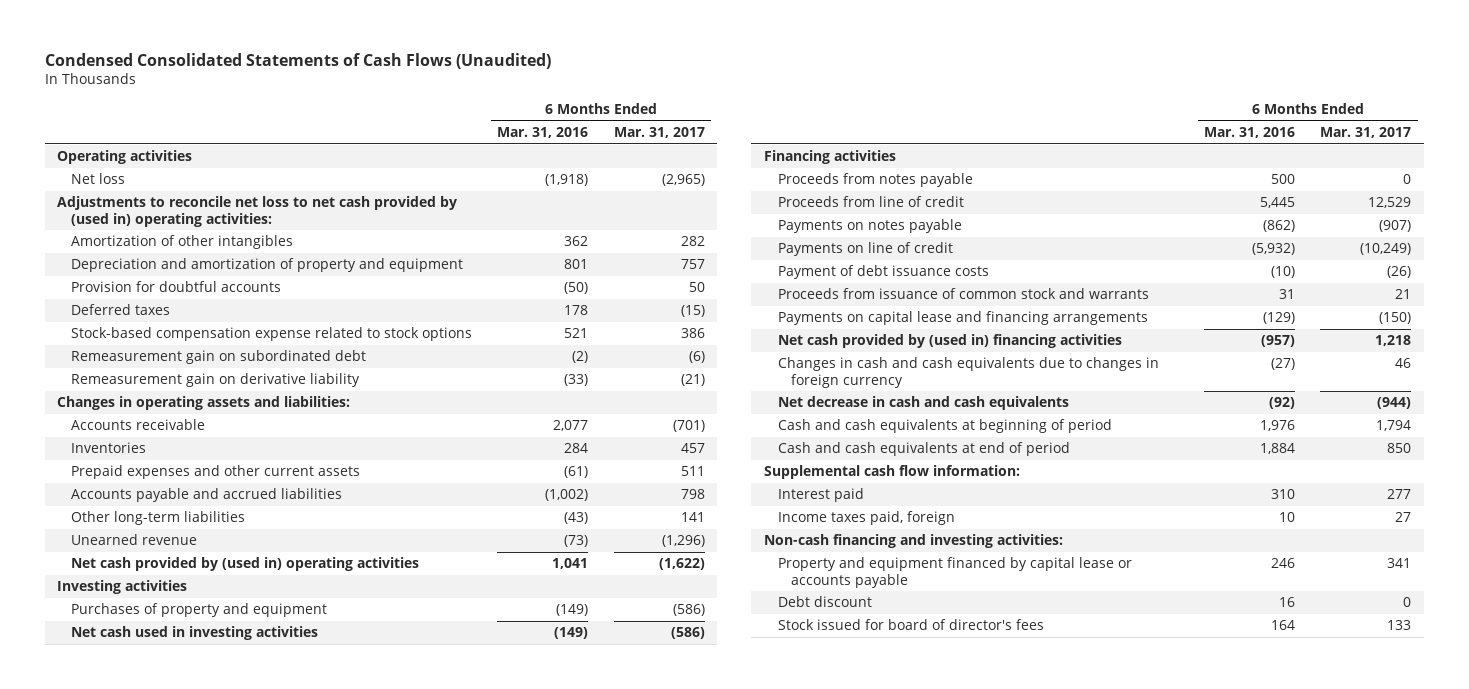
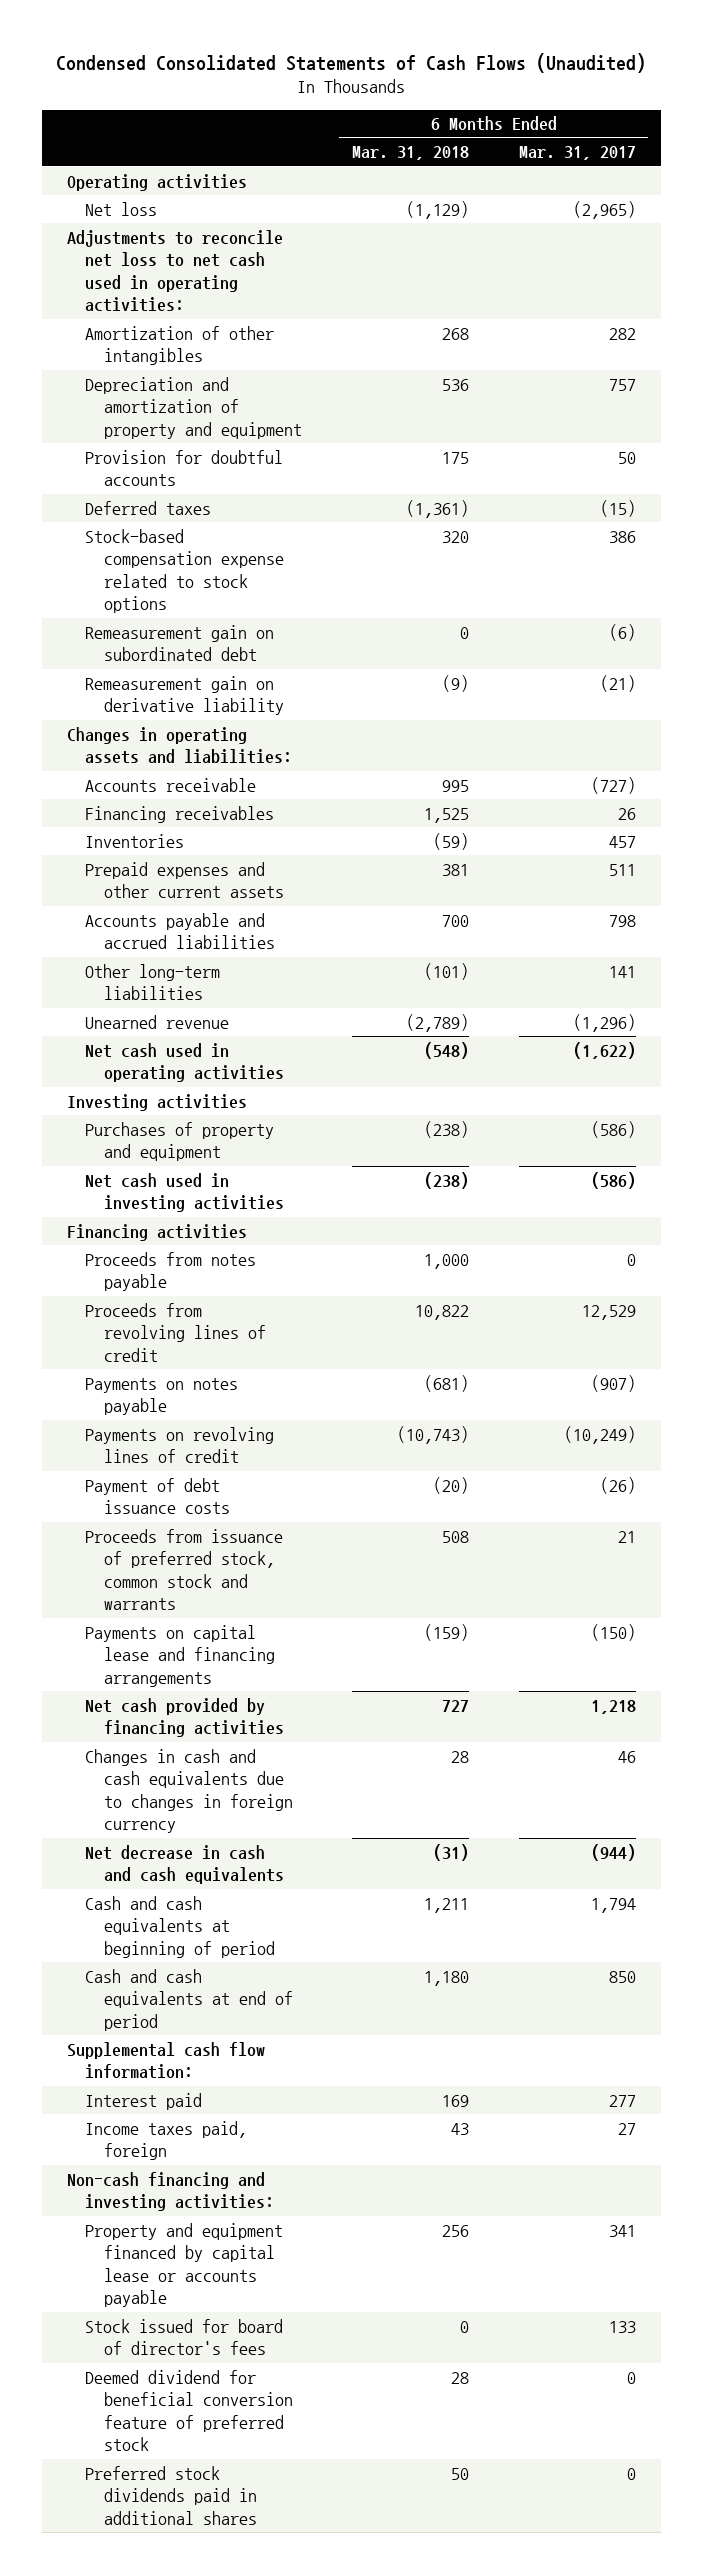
[497,127,589,139] Mar. 31, 2016 -> none
none -> [351,146,469,161] Mar. 31, 2018
[57,196,458,227] Adjustments to reconcile net loss to net cash provided by (used in) operating activities: -> [66,229,283,313] Adjustments to reconcile net loss to net cash used in operating activities:
[672,420,705,433] (701) -> [590,776,636,794] (727)
none -> [85,805,275,823] Financing receivables
[70,557,419,572] Net cash provided by (used in) operating activities -> [85,1042,284,1083] Net cash used in operating activities
[777,196,964,208] Proceeds from line of credit -> [85,1302,266,1362] Proceeds from revolving lines of credit
[777,242,953,257] Payments on line of credit -> [85,1426,275,1464] Payments on revolving lines of credit
[777,288,1149,300] Proceeds from issuance of common stock and warrants -> [85,1528,284,1611] Proceeds from issuance of preferred stock, common stock and warrants
[777,334,1122,349] Net cash provided by (used in) financing activities -> [85,1697,284,1738] Net cash provided by financing activities
[777,596,872,608] Debt discount -> none
none -> [85,2369,293,2452] Deemed dividend for beneficial conversion feature of preferred stock
none -> [85,2465,257,2525] Preferred stock dividends paid in additional shares

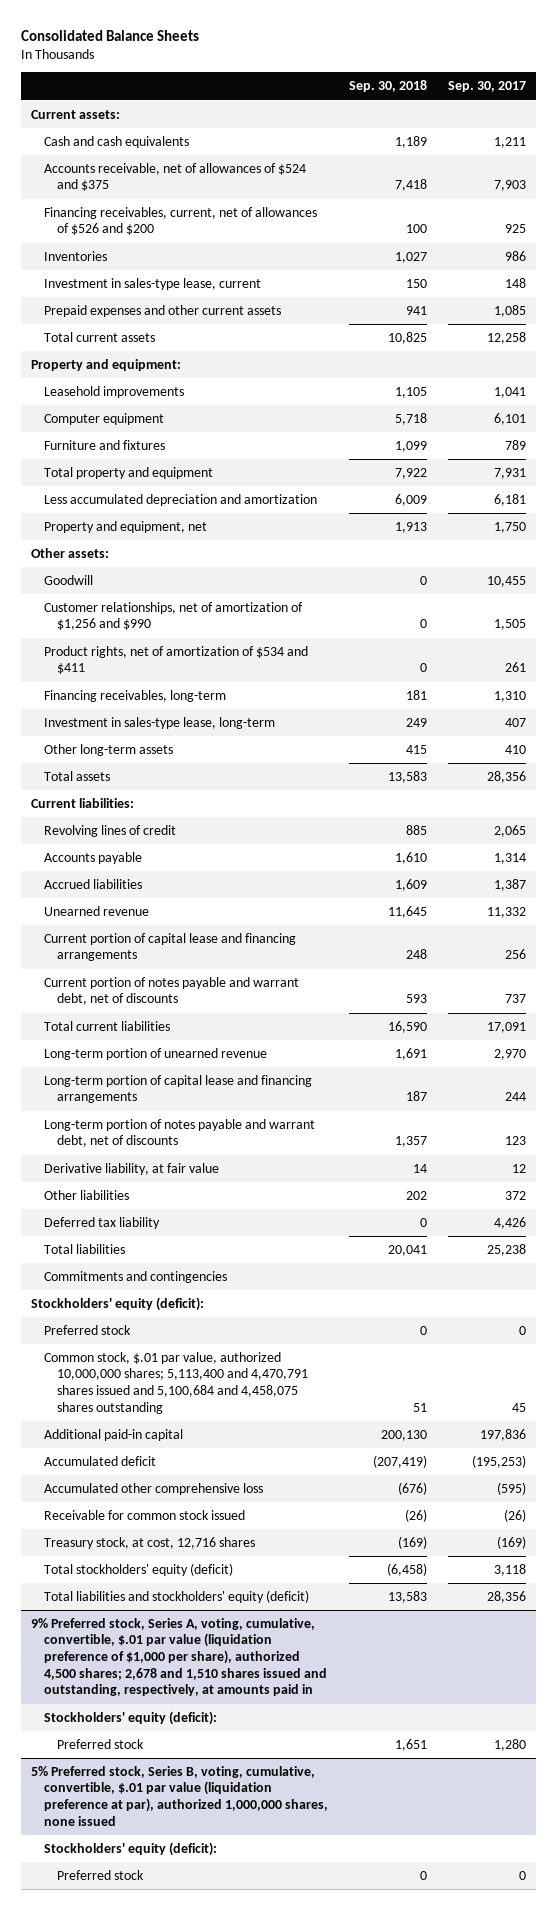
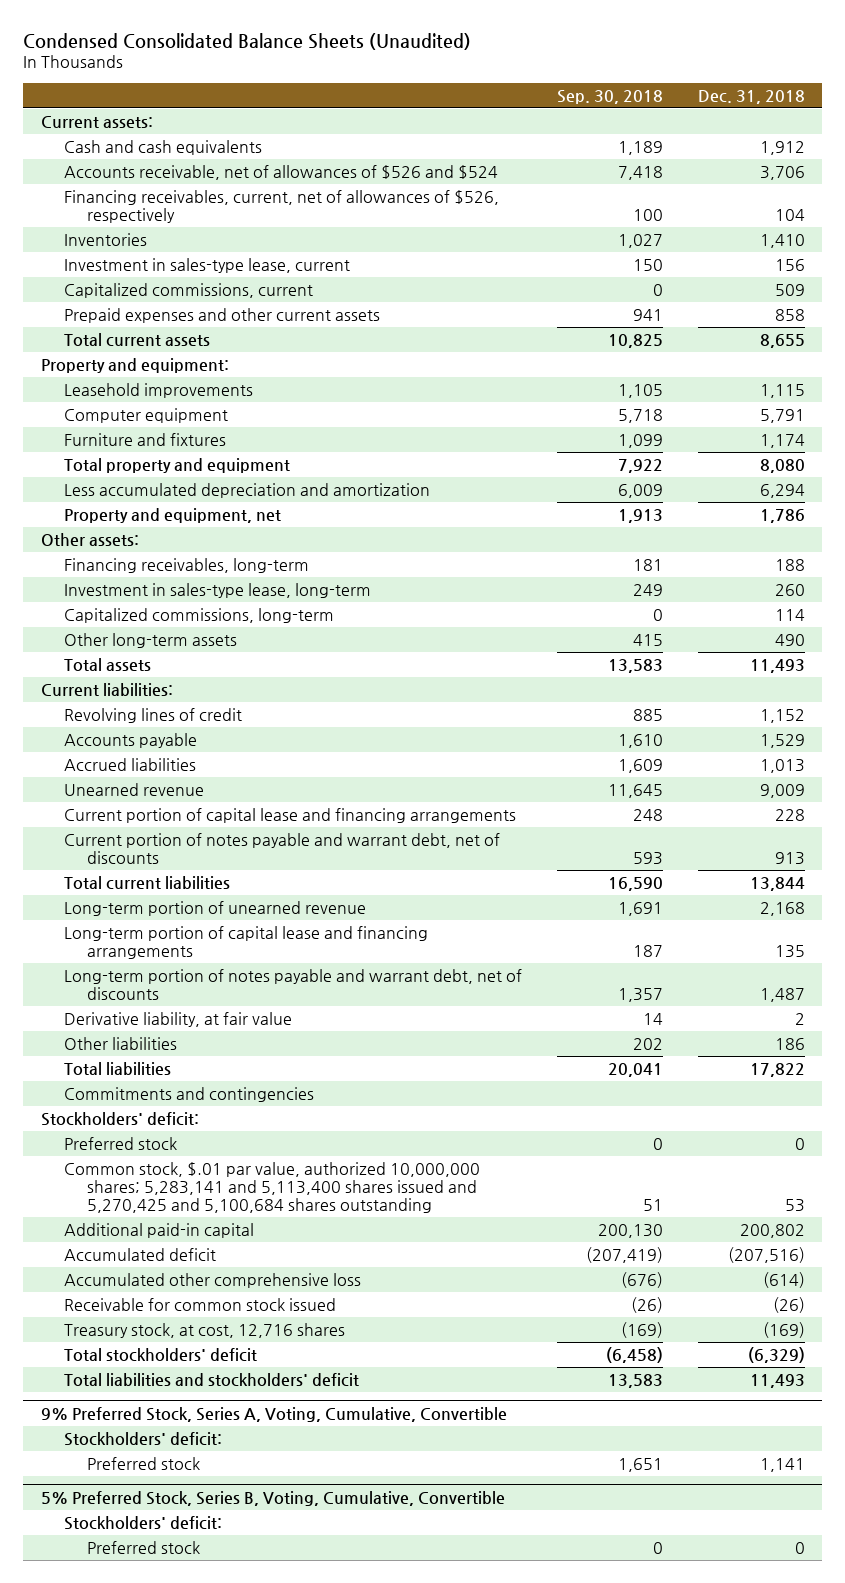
[20,30,199,42] Consolidated Balance Sheets -> [22,32,471,50] Condensed Consolidated Balance Sheets (Unaudited)
[447,81,526,93] Sep. 30, 2017 -> none
none -> [697,89,805,104] Dec. 31, 2018
[44,162,307,192] Accounts receivable, net of allowances of $524 and $375 -> [63,164,498,180] Accounts receivable, net of allowances of $526 and $524
[44,206,318,236] Financing receivables, current, net of allowances of $526 and $200 -> [63,189,499,223] Financing receivables, current, net of allowances of $526, respectively
none -> [63,282,313,298] Capitalized commissions, current
[44,574,94,585] Goodwill -> none
[44,601,304,631] Customer relationships, net of amortization of $1,256 and $990 -> none
[44,645,309,675] Product rights, net of amortization of $534 and $411 -> none
none -> [63,607,334,623] Capitalized commissions, long-term
[44,1216,161,1229] Deferred tax liability -> none
[31,1296,205,1311] Stockholders' equity (deficit): -> [40,1111,199,1126] Stockholders' deficit:
[44,1351,309,1414] Common stock, $.01 par value, authorized 10,000,000 shares; 5,113,400 and 4,470,791 shares issued and 5,100,684 and 4,458,075 shares outstanding -> [63,1161,480,1213] Common stock, $.01 par value, authorized 10,000,000 shares; 5,283,141 and 5,113,400 shares issued and 5,270,425 and 5,100,684 shares outstanding
[44,1562,234,1576] Total stockholders' equity (deficit) -> [63,1347,257,1362] Total stockholders' deficit
[44,1589,310,1603] Total liabilities and stockholders' equity (deficit) -> [63,1372,359,1387] Total liabilities and stockholders' deficit
[31,1617,328,1697] 9% Preferred stock, Series A, voting, cumulative, convertible, $.01 par value (liquidation preference of $1,000 per share), authorized 4,500 shares; 2,678 and 1,510 shares issued and outstanding, respectively, at amounts paid in -> [40,1406,507,1422] 9% Preferred Stock, Series A, Voting, Cumulative, Convertible
[44,1710,218,1725] Stockholders' equity (deficit): -> [63,1431,222,1446] Stockholders' deficit:
[31,1765,329,1826] 5% Preferred stock, Series B, voting, cumulative, convertible, $.01 par value (liquidation preference at par), authorized 1,000,000 shares, none issued -> [40,1490,505,1506] 5% Preferred Stock, Series B, Voting, Cumulative, Convertible
[44,1841,218,1856] Stockholders' equity (deficit): -> [63,1515,222,1530] Stockholders' deficit:

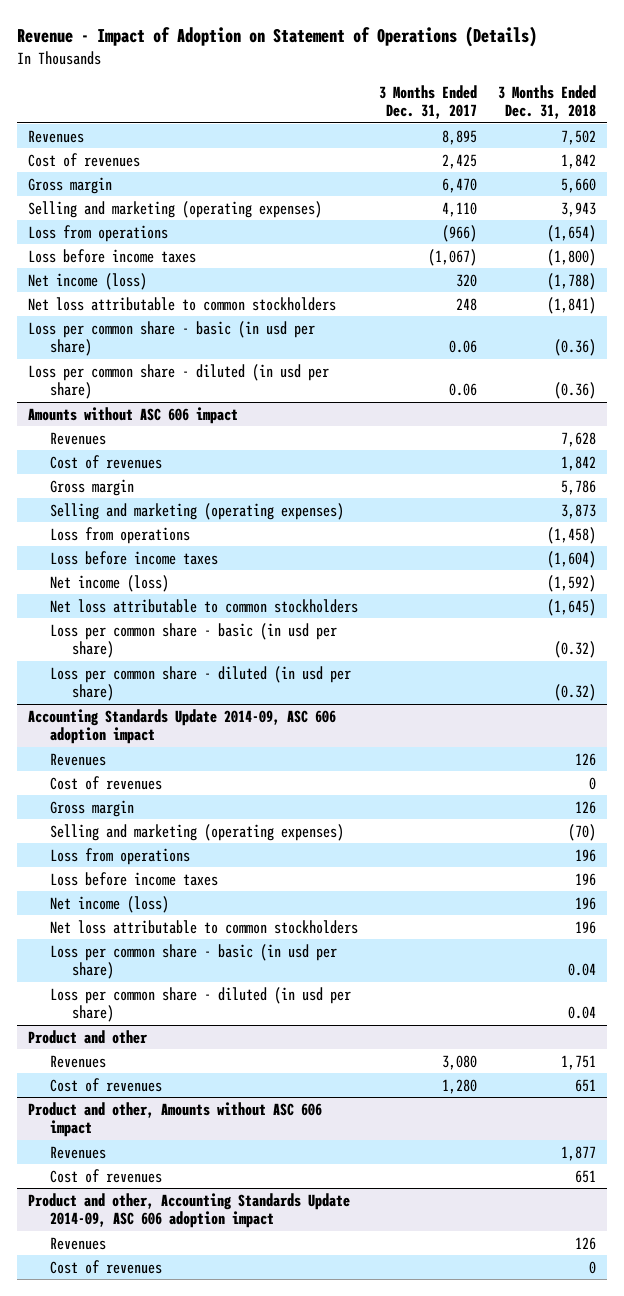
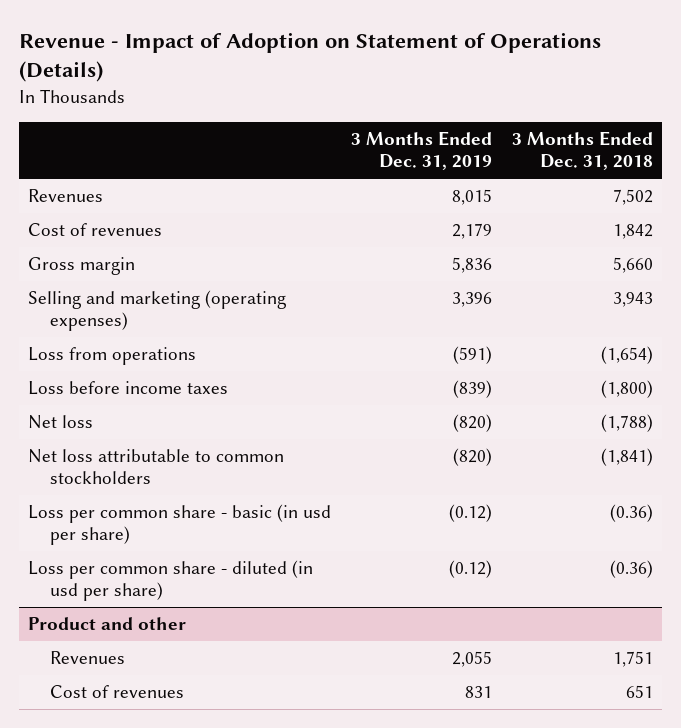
[378,84,477,120] 3 Months Ended Dec. 31, 2017 -> none
none -> [350,131,492,171] 3 Months Ended Dec. 31, 2019
[27,272,147,290] Net income (loss) -> [28,415,94,430] Net loss
[27,406,238,424] Amounts without ASC 606 impact -> none
[49,431,106,445] Revenues -> none
[49,454,162,469] Cost of revenues -> none
[49,478,134,496] Gross margin -> none
[49,502,344,520] Selling and marketing (operating expenses) -> none
[49,526,190,544] Loss from operations -> none
[49,550,218,565] Loss before income taxes -> none
[49,574,169,592] Net income (loss) -> none
[49,598,358,613] Net loss attributable to common stockholders -> none
[49,622,337,659] Loss per common share - basic (in usd per share) -> none
[49,665,351,702] Loss per common share - diluted (in usd per share) -> none
[27,708,336,745] Accounting Standards Update 2014-09, ASC 606 adoption impact -> none
[49,752,106,766] Revenues -> none
[49,775,162,790] Cost of revenues -> none
[49,799,134,817] Gross margin -> none
[49,823,344,841] Selling and marketing (operating expenses) -> none
[49,847,190,865] Loss from operations -> none
[49,871,218,886] Loss before income taxes -> none
[49,895,169,913] Net income (loss) -> none
[49,919,358,934] Net loss attributable to common stockholders -> none
[49,943,337,980] Loss per common share - basic (in usd per share) -> none
[49,986,351,1023] Loss per common share - diluted (in usd per share) -> none
[27,1101,322,1138] Product and other, Amounts without ASC 606 impact -> none
[49,1145,106,1159] Revenues -> none
[49,1168,162,1183] Cost of revenues -> none
[27,1192,350,1229] Product and other, Accounting Standards Update 2014-09, ASC 606 adoption impact -> none
[49,1236,106,1250] Revenues -> none
[49,1259,162,1274] Cost of revenues -> none

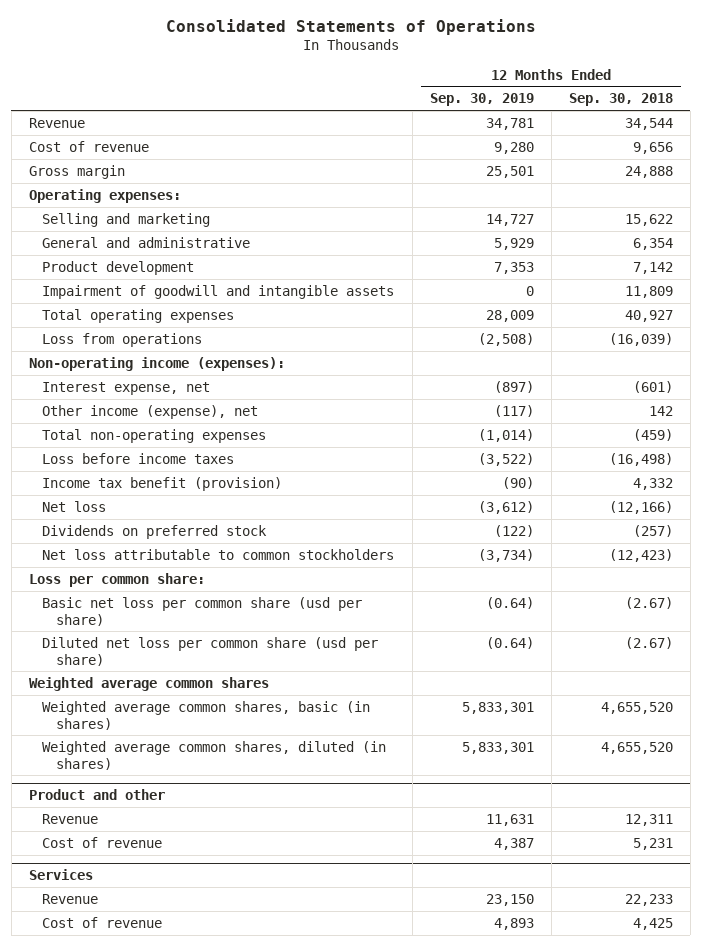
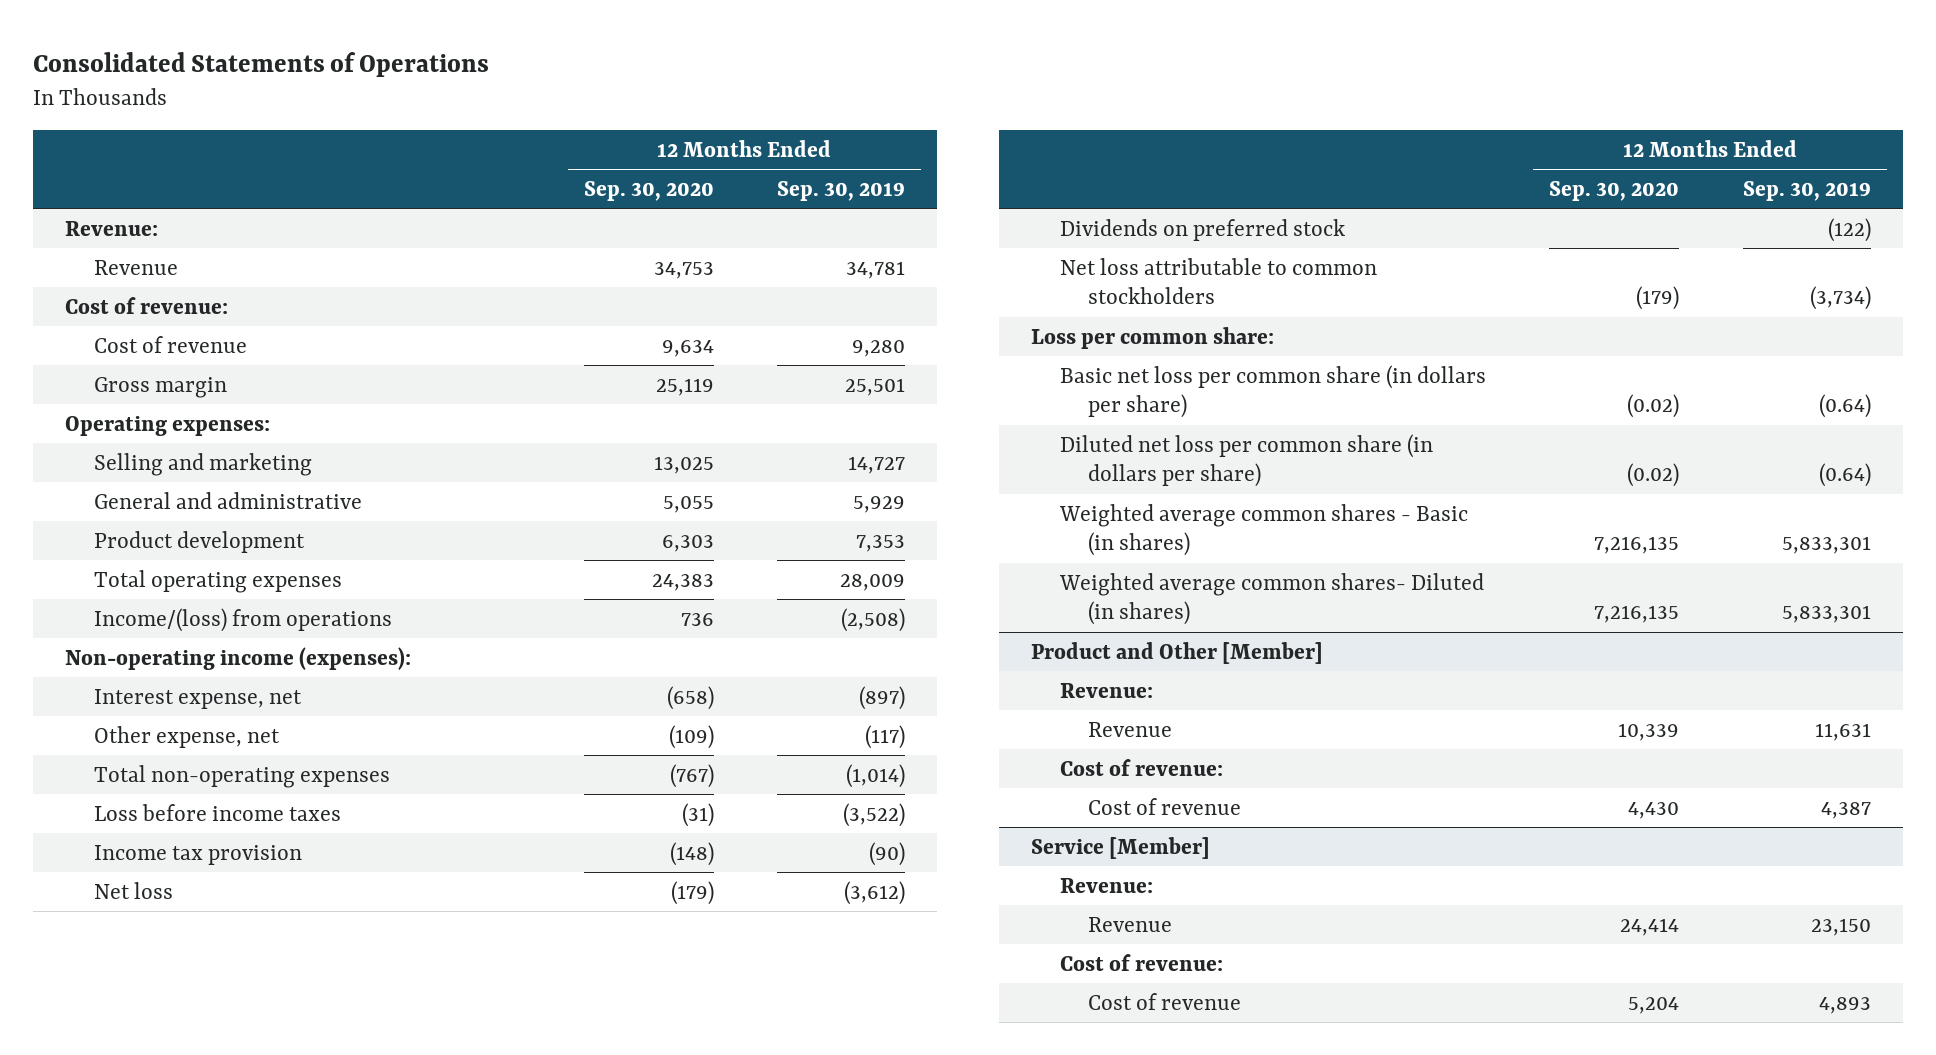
[568,93,673,107] Sep. 30, 2018 -> none
none -> [583,180,714,201] Sep. 30, 2020
none -> [65,220,159,236] Revenue:
none -> [65,296,229,314] Cost of revenue:
[42,284,395,299] Impairment of goodwill and intangible assets -> none
[42,332,203,347] Loss from operations -> [93,607,392,632] Income/(loss) from operations
[42,404,259,419] Other income (expense), net -> [93,725,280,748] Other expense, net
[42,476,283,491] Income tax benefit (provision) -> [93,844,302,865] Income tax provision
[28,676,269,691] Weighted average common shares -> none
[42,596,363,626] Basic net loss per common share (usd per share) -> [1059,364,1486,419] Basic net loss per common share (in dollars per share)
[42,636,379,666] Diluted net loss per common share (usd per share) -> [1059,433,1433,488] Diluted net loss per common share (in dollars per share)
[42,700,371,730] Weighted average common shares, basic (in shares) -> [1058,503,1468,557] Weighted average common shares - Basic (in shares)
[42,740,387,770] Weighted average common shares, diluted (in shares) -> [1058,572,1484,626] Weighted average common shares- Diluted (in shares)
[28,789,165,801] Product and other -> [1030,641,1323,664] Product and Other [Member]
none -> [1059,682,1153,698] Revenue:
none -> [1059,758,1223,776] Cost of revenue:
[28,869,93,881] Services -> [1030,836,1210,859] Service [Member]
none -> [1059,877,1153,893] Revenue:
none -> [1059,953,1223,971] Cost of revenue:

